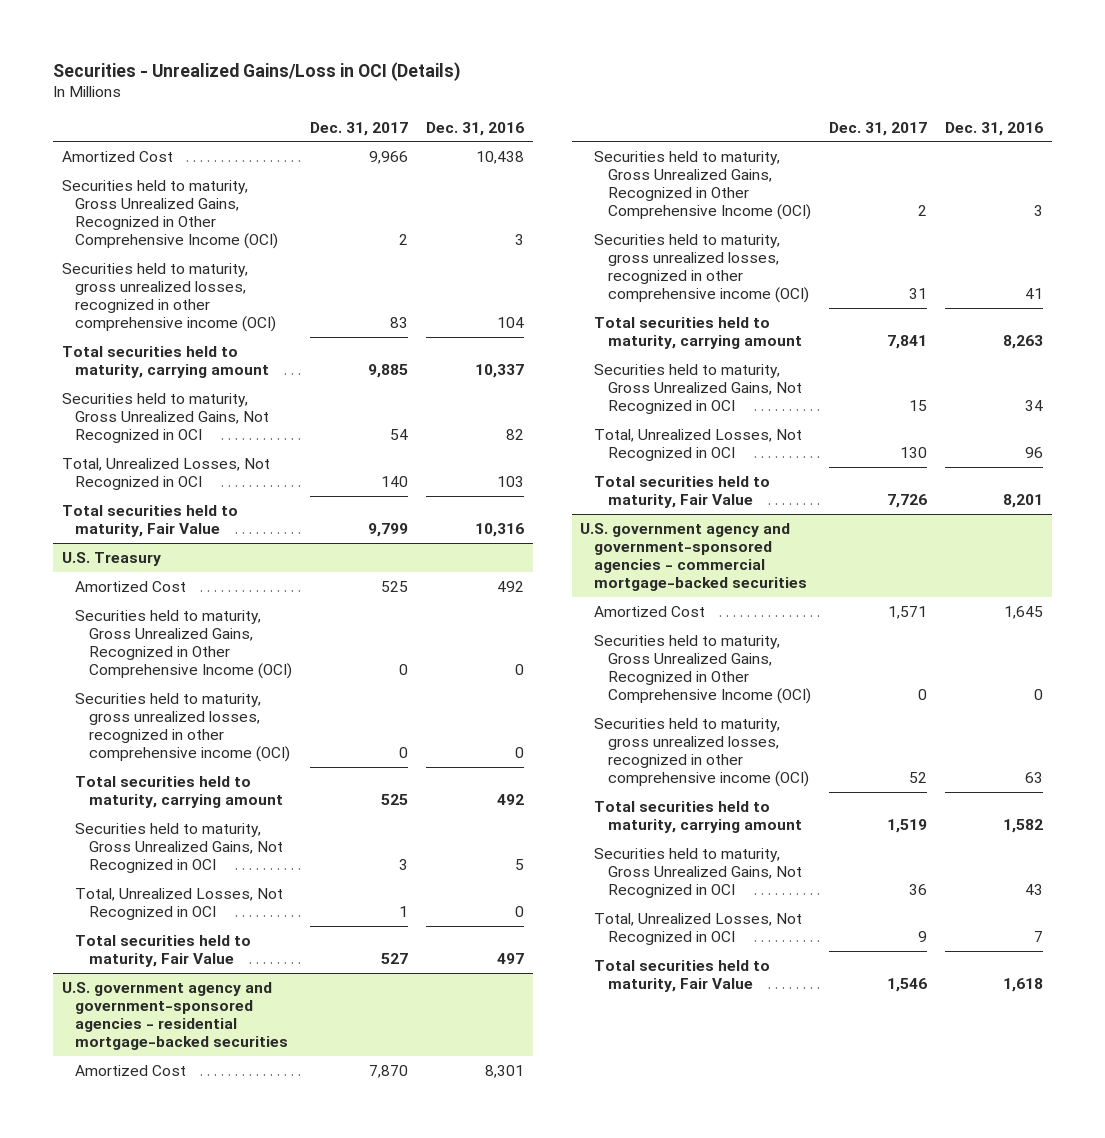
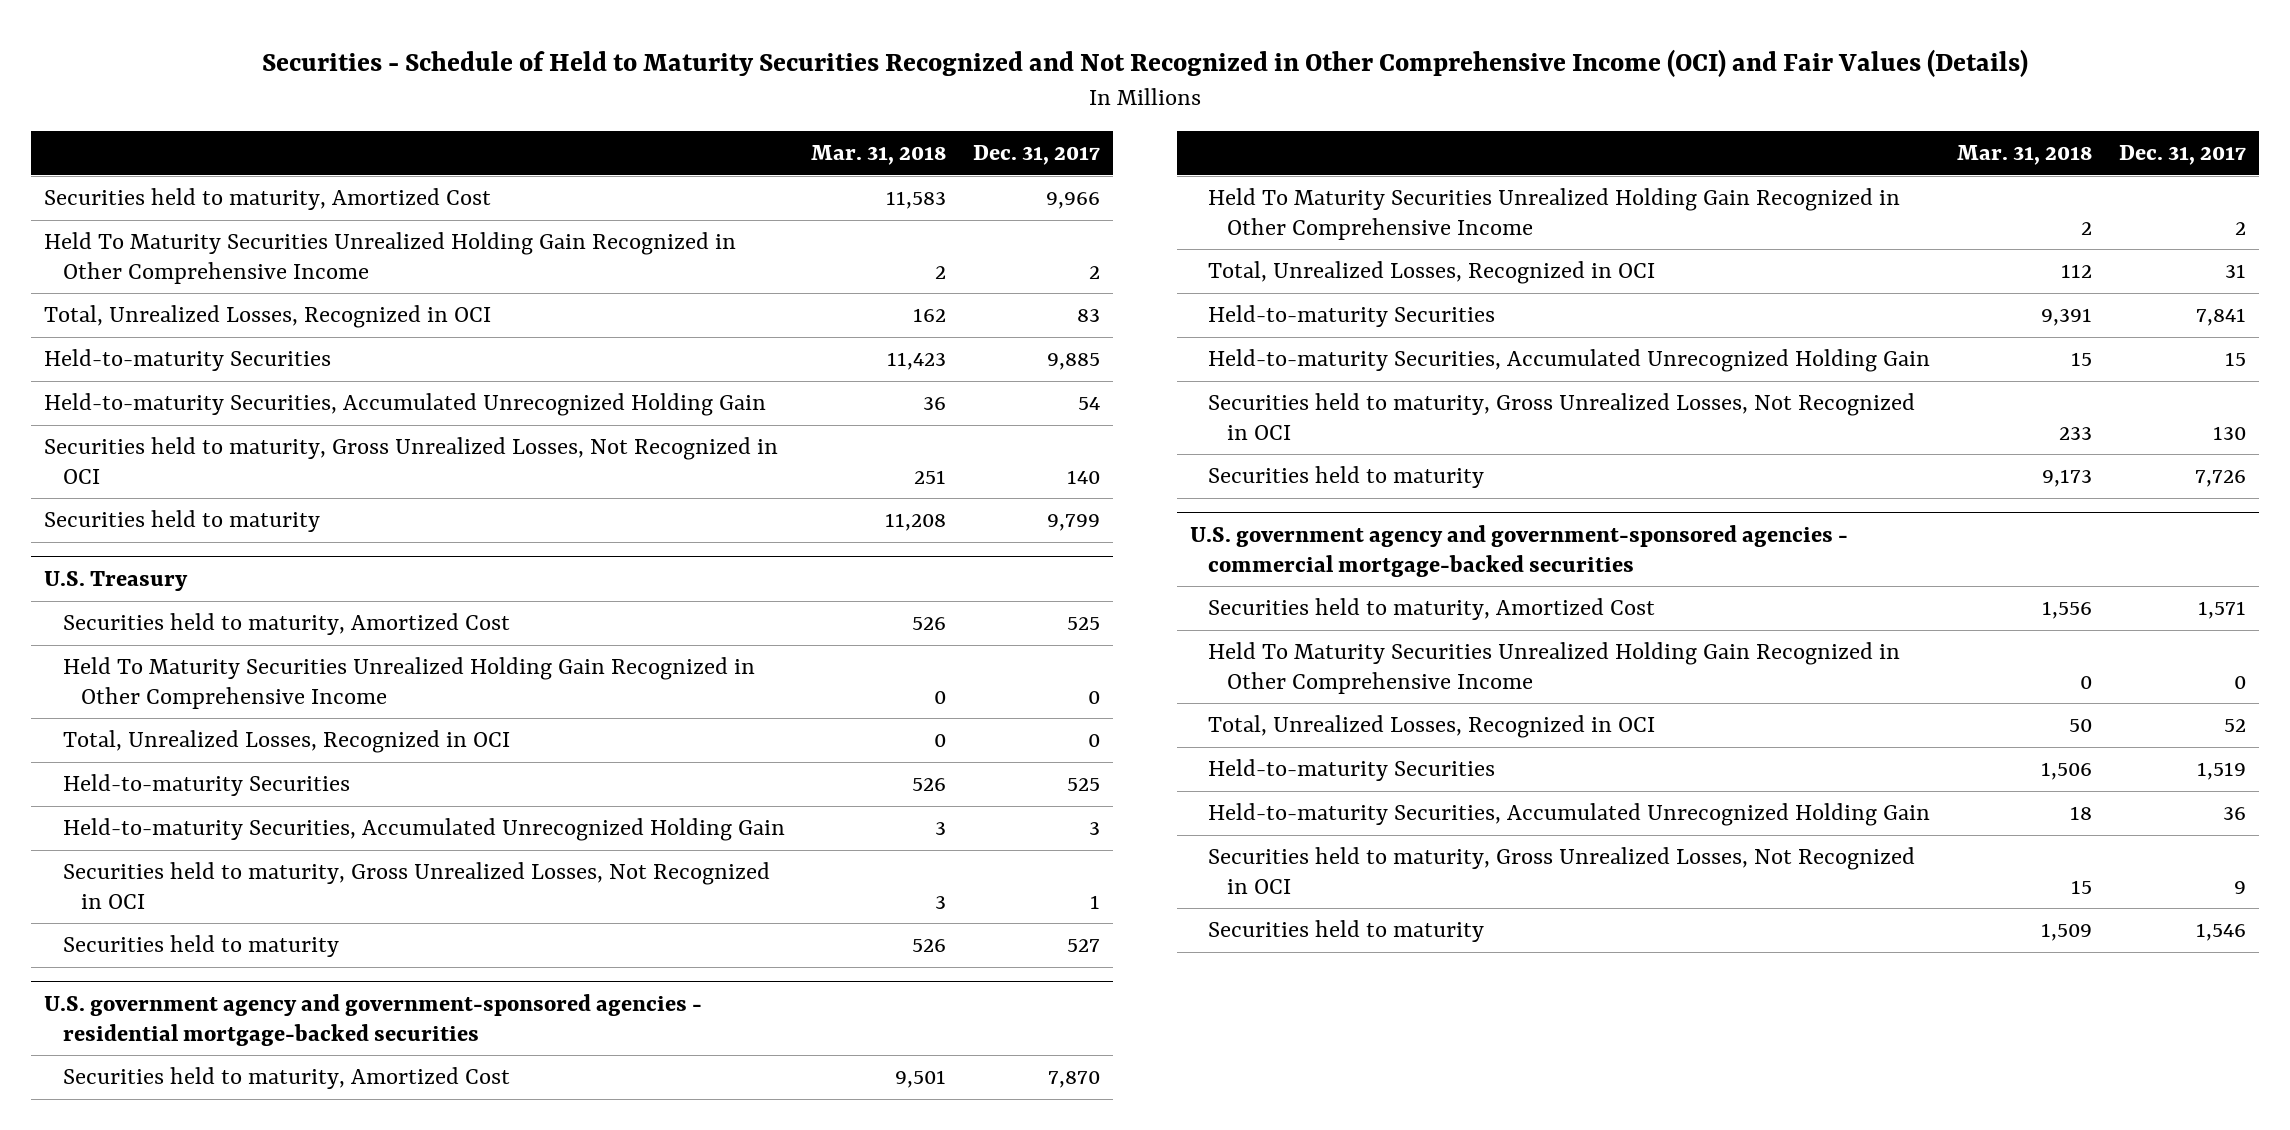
[52,61,461,81] Securities - Unrealized Gains/Loss in OCI (Details) -> [262,48,2029,77] Securities - Schedule of Held to Maturity Securities Recognized and Not Recognized in Other Comprehensive Income (OCI) and Fair Values (Details)
[426,121,525,136] Dec. 31, 2016 -> none
none -> [811,144,947,165] Mar. 31, 2018
[61,150,173,162] Amortized Cost -> [44,188,492,211] Securities held to maturity, Amortized Cost
[61,179,279,250] Securities held to maturity, Gross Unrealized Gains, Recognized in Other Comprehensive Income (OCI) -> [44,232,737,284] Held To Maturity Securities Unrealized Holding Gain Recognized in Other Comprehensive Income
[61,262,277,333] Securities held to maturity, gross unrealized losses, recognized in other comprehensive income (OCI) -> [44,305,492,329] Total, Unrealized Losses, Recognized in OCI
[61,345,270,378] Total securities held to maturity, carrying amount -> [44,349,332,372] Held-to-maturity Securities
[61,392,270,444] Securities held to maturity, Gross Unrealized Gains, Not Recognized in OCI -> [44,393,767,417] Held-to-maturity Securities, Accumulated Unrecognized Holding Gain
[61,457,270,490] Total, Unrealized Losses, Not Recognized in OCI -> [44,437,779,484] Securities held to maturity, Gross Unrealized Losses, Not Recognized in OCI
[61,504,238,537] Total securities held to maturity, Fair Value -> [44,510,321,533] Securities held to maturity
[75,580,187,592] Amortized Cost -> [62,613,510,636] Securities held to maturity, Amortized Cost
[75,609,293,680] Securities held to maturity, Gross Unrealized Gains, Recognized in Other Comprehensive Income (OCI) -> [62,657,755,709] Held To Maturity Securities Unrealized Holding Gain Recognized in Other Comprehensive Income
[75,692,291,763] Securities held to maturity, gross unrealized losses, recognized in other comprehensive income (OCI) -> [62,730,510,754] Total, Unrealized Losses, Recognized in OCI
[75,775,284,808] Total securities held to maturity, carrying amount -> [62,774,350,797] Held-to-maturity Securities
[75,822,284,874] Securities held to maturity, Gross Unrealized Gains, Not Recognized in OCI -> [62,818,785,842] Held-to-maturity Securities, Accumulated Unrecognized Holding Gain
[75,887,284,920] Total, Unrealized Losses, Not Recognized in OCI -> [62,862,770,909] Securities held to maturity, Gross Unrealized Losses, Not Recognized in OCI
[75,934,252,967] Total securities held to maturity, Fair Value -> [62,935,339,958] Securities held to maturity
[75,1064,187,1076] Amortized Cost -> [62,1067,510,1090] Securities held to maturity, Amortized Cost
[594,150,812,221] Securities held to maturity, Gross Unrealized Gains, Recognized in Other Comprehensive Income (OCI) -> [1208,188,1901,240] Held To Maturity Securities Unrealized Holding Gain Recognized in Other Comprehensive Income
[594,233,810,304] Securities held to maturity, gross unrealized losses, recognized in other comprehensive income (OCI) -> [1208,261,1656,285] Total, Unrealized Losses, Recognized in OCI
[594,316,803,349] Total securities held to maturity, carrying amount -> [1208,305,1496,328] Held-to-maturity Securities
[594,363,803,415] Securities held to maturity, Gross Unrealized Gains, Not Recognized in OCI -> [1208,349,1931,373] Held-to-maturity Securities, Accumulated Unrecognized Holding Gain
[594,428,803,461] Total, Unrealized Losses, Not Recognized in OCI -> [1208,393,1916,440] Securities held to maturity, Gross Unrealized Losses, Not Recognized in OCI
[594,475,771,508] Total securities held to maturity, Fair Value -> [1208,466,1485,489] Securities held to maturity
[594,605,706,617] Amortized Cost -> [1208,598,1656,621] Securities held to maturity, Amortized Cost
[594,634,812,705] Securities held to maturity, Gross Unrealized Gains, Recognized in Other Comprehensive Income (OCI) -> [1208,642,1901,694] Held To Maturity Securities Unrealized Holding Gain Recognized in Other Comprehensive Income
[594,717,810,788] Securities held to maturity, gross unrealized losses, recognized in other comprehensive income (OCI) -> [1208,715,1656,739] Total, Unrealized Losses, Recognized in OCI
[594,800,803,833] Total securities held to maturity, carrying amount -> [1208,759,1496,782] Held-to-maturity Securities
[594,847,803,899] Securities held to maturity, Gross Unrealized Gains, Not Recognized in OCI -> [1208,803,1931,827] Held-to-maturity Securities, Accumulated Unrecognized Holding Gain
[594,912,803,945] Total, Unrealized Losses, Not Recognized in OCI -> [1208,847,1916,894] Securities held to maturity, Gross Unrealized Losses, Not Recognized in OCI
[594,959,771,992] Total securities held to maturity, Fair Value -> [1208,920,1485,943] Securities held to maturity

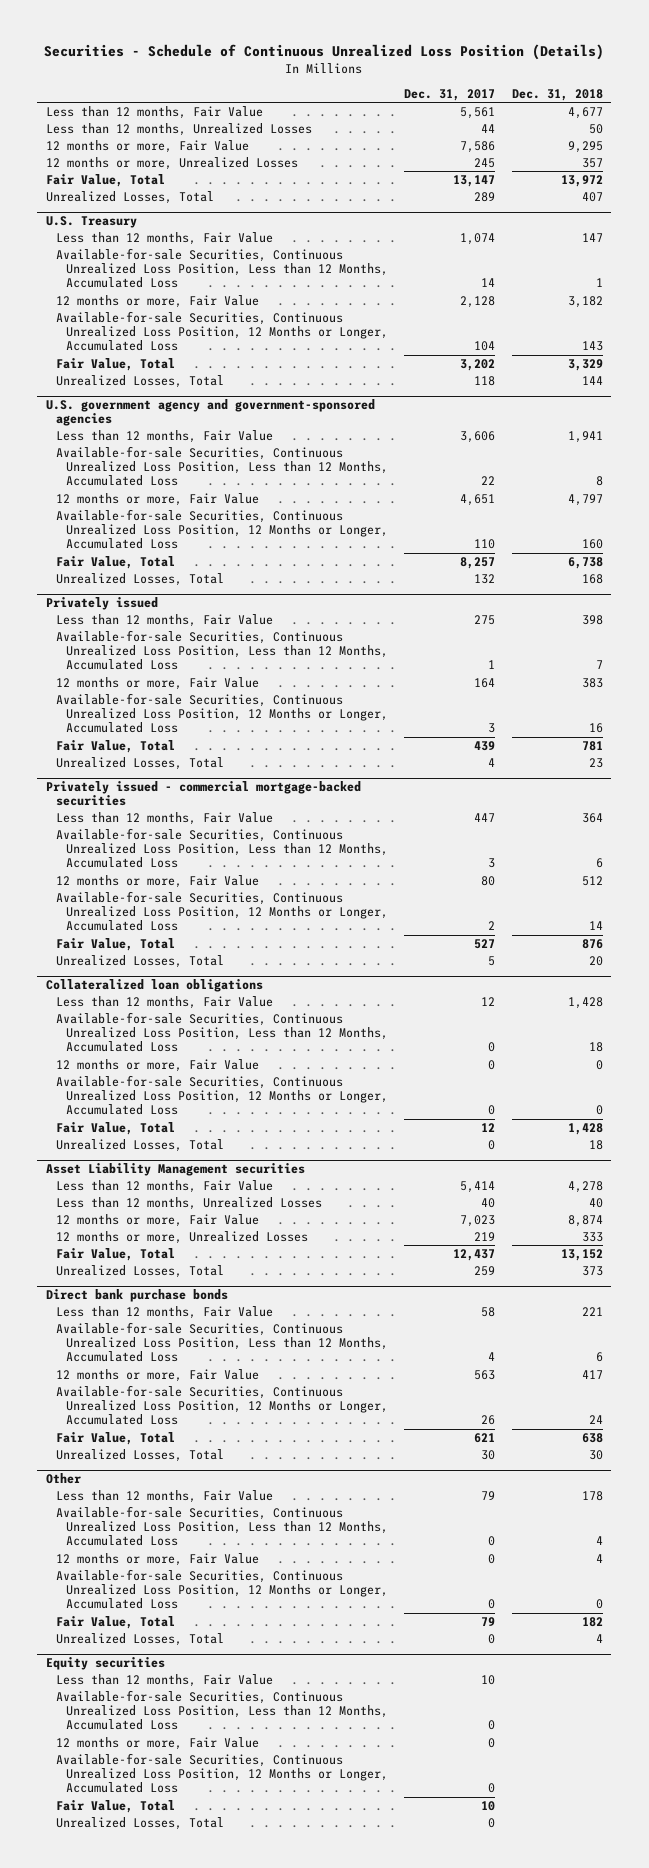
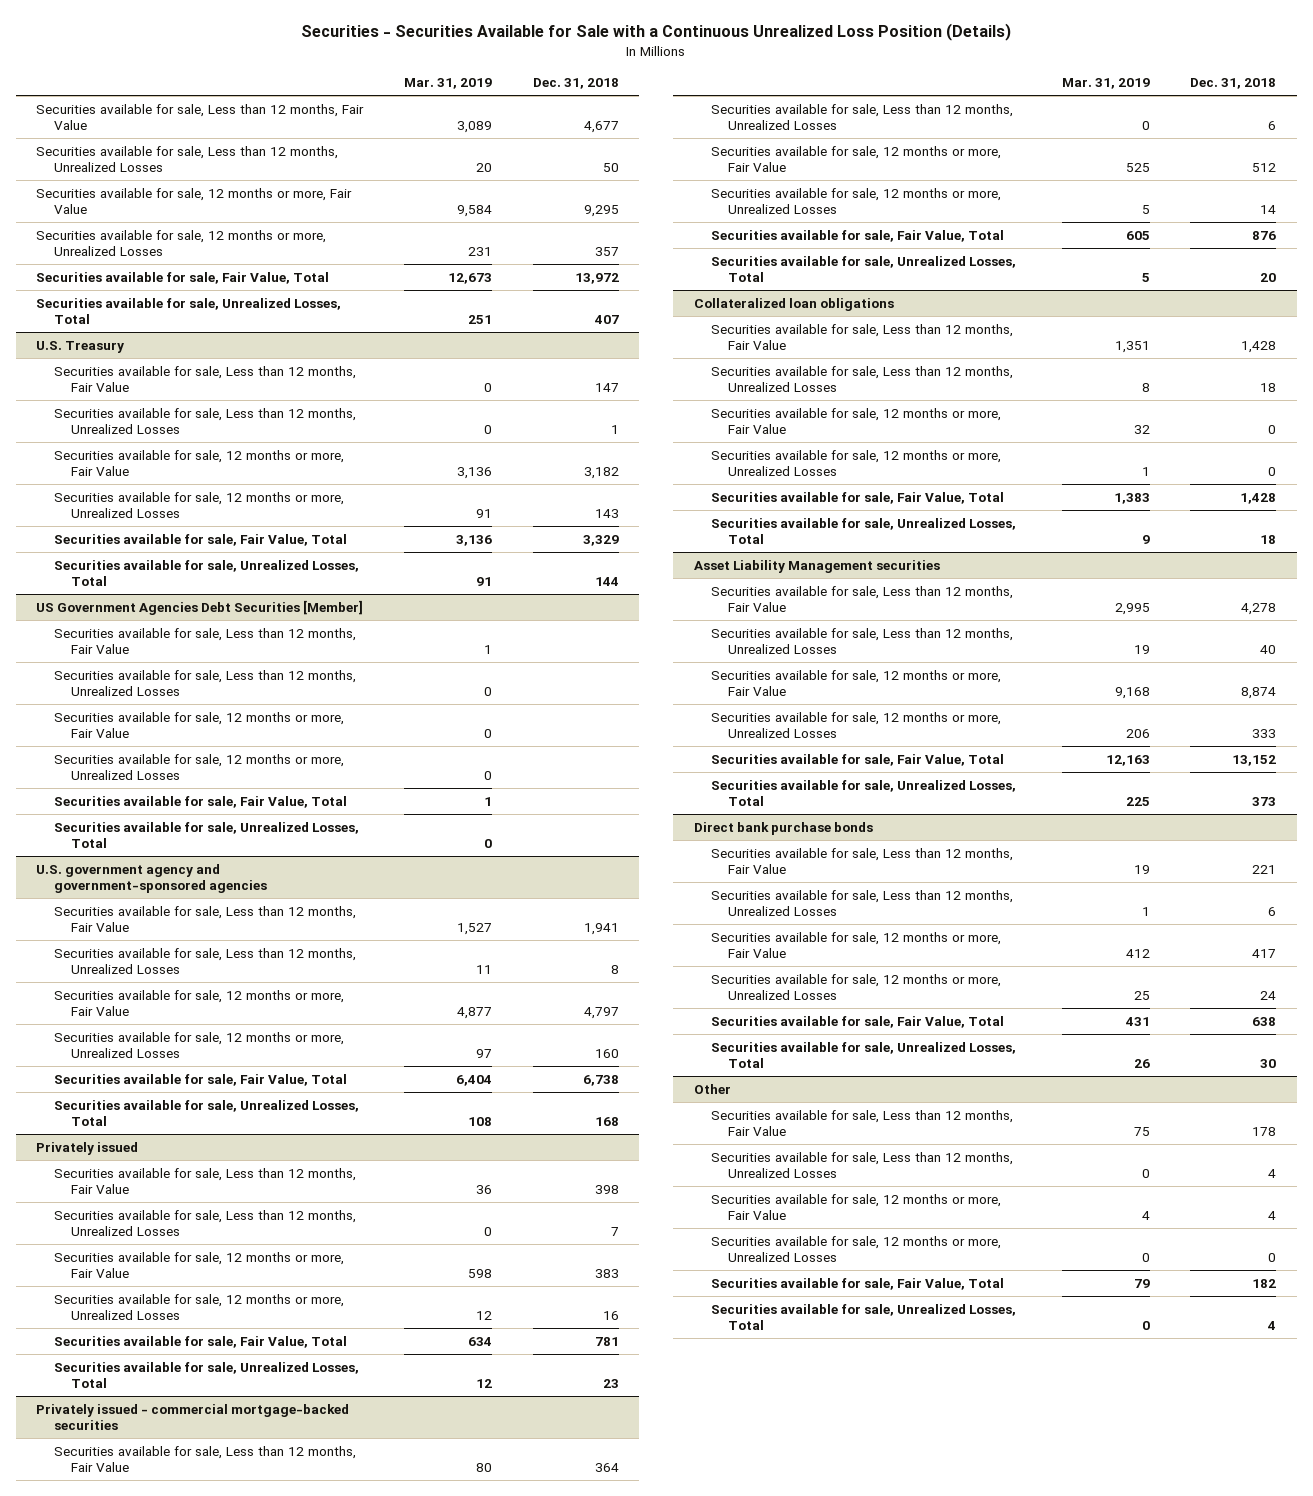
[44,44,605,61] Securities - Schedule of Continuous Unrealized Loss Position (Details) -> [301,23,1012,42] Securities - Securities Available for Sale with a Continuous Unrealized Loss Position (Details)
[404,88,496,101] Dec. 31, 2017 -> none
none -> [404,78,493,90] Mar. 31, 2019
[45,105,263,119] Less than 12 months, Fair Value -> [36,103,365,130] Securities available for sale, Less than 12 months, Fair Value
[45,122,312,136] Less than 12 months, Unrealized Losses -> [36,145,339,172] Securities available for sale, Less than 12 months, Unrealized Losses
[45,139,249,153] 12 months or more, Fair Value -> [36,187,353,214] Securities available for sale, 12 months or more, Fair Value
[45,156,298,170] 12 months or more, Unrealized Losses -> [36,229,327,256] Securities available for sale, 12 months or more, Unrealized Losses
[45,173,165,187] Fair Value, Total -> [36,271,330,284] Securities available for sale, Fair Value, Total
[45,190,214,204] Unrealized Losses, Total -> [36,297,342,324] Securities available for sale, Unrealized Losses, Total
[55,231,273,245] Less than 12 months, Fair Value -> [53,365,356,392] Securities available for sale, Less than 12 months, Fair Value
[55,247,388,289] Available-for-sale Securities, Continuous Unrealized Loss Position, Less than 12 Months, Accumulated Loss -> [53,407,356,434] Securities available for sale, Less than 12 months, Unrealized Losses
[55,294,259,308] 12 months or more, Fair Value -> [53,449,344,476] Securities available for sale, 12 months or more, Fair Value
[55,310,388,352] Available-for-sale Securities, Continuous Unrealized Loss Position, 12 Months or Longer, Accumulated Loss -> [53,491,344,518] Securities available for sale, 12 months or more, Unrealized Losses
[55,357,175,371] Fair Value, Total -> [53,533,347,546] Securities available for sale, Fair Value, Total
[55,374,224,388] Unrealized Losses, Total -> [53,559,359,586] Securities available for sale, Unrealized Losses, Total
none -> [36,599,364,615] US Government Agencies Debt Securities [Member]
none -> [53,627,356,654] Securities available for sale, Less than 12 months, Fair Value
none -> [53,669,356,696] Securities available for sale, Less than 12 months, Unrealized Losses
none -> [53,711,344,738] Securities available for sale, 12 months or more, Fair Value
none -> [53,753,344,780] Securities available for sale, 12 months or more, Unrealized Losses
none -> [53,795,347,808] Securities available for sale, Fair Value, Total
none -> [53,821,359,848] Securities available for sale, Unrealized Losses, Total
[55,429,273,443] Less than 12 months, Fair Value -> [53,905,356,932] Securities available for sale, Less than 12 months, Fair Value
[55,445,388,487] Available-for-sale Securities, Continuous Unrealized Loss Position, Less than 12 Months, Accumulated Loss -> [53,947,356,974] Securities available for sale, Less than 12 months, Unrealized Losses
[55,492,259,506] 12 months or more, Fair Value -> [53,989,344,1016] Securities available for sale, 12 months or more, Fair Value
[55,508,388,550] Available-for-sale Securities, Continuous Unrealized Loss Position, 12 Months or Longer, Accumulated Loss -> [53,1031,344,1058] Securities available for sale, 12 months or more, Unrealized Losses
[55,555,175,569] Fair Value, Total -> [53,1073,347,1086] Securities available for sale, Fair Value, Total
[55,572,224,586] Unrealized Losses, Total -> [53,1099,359,1126] Securities available for sale, Unrealized Losses, Total
[55,613,273,627] Less than 12 months, Fair Value -> [53,1167,356,1194] Securities available for sale, Less than 12 months, Fair Value
[55,629,388,671] Available-for-sale Securities, Continuous Unrealized Loss Position, Less than 12 Months, Accumulated Loss -> [53,1209,356,1236] Securities available for sale, Less than 12 months, Unrealized Losses
[55,676,259,690] 12 months or more, Fair Value -> [53,1251,344,1278] Securities available for sale, 12 months or more, Fair Value
[55,692,388,734] Available-for-sale Securities, Continuous Unrealized Loss Position, 12 Months or Longer, Accumulated Loss -> [53,1293,344,1320] Securities available for sale, 12 months or more, Unrealized Losses
[55,739,175,753] Fair Value, Total -> [53,1335,347,1348] Securities available for sale, Fair Value, Total
[55,756,224,770] Unrealized Losses, Total -> [53,1361,359,1388] Securities available for sale, Unrealized Losses, Total
[55,811,273,825] Less than 12 months, Fair Value -> [53,1445,356,1472] Securities available for sale, Less than 12 months, Fair Value
[55,827,388,869] Available-for-sale Securities, Continuous Unrealized Loss Position, Less than 12 Months, Accumulated Loss -> [711,103,1014,130] Securities available for sale, Less than 12 months, Unrealized Losses
[55,874,259,888] 12 months or more, Fair Value -> [711,145,1002,172] Securities available for sale, 12 months or more, Fair Value
[55,890,388,932] Available-for-sale Securities, Continuous Unrealized Loss Position, 12 Months or Longer, Accumulated Loss -> [711,187,1002,214] Securities available for sale, 12 months or more, Unrealized Losses
[55,937,175,951] Fair Value, Total -> [711,229,1005,242] Securities available for sale, Fair Value, Total
[55,954,224,968] Unrealized Losses, Total -> [711,255,1017,282] Securities available for sale, Unrealized Losses, Total
[55,995,273,1009] Less than 12 months, Fair Value -> [711,323,1014,350] Securities available for sale, Less than 12 months, Fair Value
[55,1011,388,1053] Available-for-sale Securities, Continuous Unrealized Loss Position, Less than 12 Months, Accumulated Loss -> [711,365,1014,392] Securities available for sale, Less than 12 months, Unrealized Losses
[55,1058,259,1072] 12 months or more, Fair Value -> [711,407,1002,434] Securities available for sale, 12 months or more, Fair Value
[55,1074,388,1116] Available-for-sale Securities, Continuous Unrealized Loss Position, 12 Months or Longer, Accumulated Loss -> [711,449,1002,476] Securities available for sale, 12 months or more, Unrealized Losses
[55,1121,175,1135] Fair Value, Total -> [711,491,1005,504] Securities available for sale, Fair Value, Total
[55,1138,224,1152] Unrealized Losses, Total -> [711,517,1017,544] Securities available for sale, Unrealized Losses, Total
[55,1179,273,1193] Less than 12 months, Fair Value -> [711,585,1014,612] Securities available for sale, Less than 12 months, Fair Value
[55,1196,322,1210] Less than 12 months, Unrealized Losses -> [711,627,1014,654] Securities available for sale, Less than 12 months, Unrealized Losses
[55,1213,259,1227] 12 months or more, Fair Value -> [711,669,1002,696] Securities available for sale, 12 months or more, Fair Value
[55,1230,308,1244] 12 months or more, Unrealized Losses -> [711,711,1002,738] Securities available for sale, 12 months or more, Unrealized Losses
[55,1247,175,1261] Fair Value, Total -> [711,753,1005,766] Securities available for sale, Fair Value, Total
[55,1264,224,1278] Unrealized Losses, Total -> [711,779,1017,806] Securities available for sale, Unrealized Losses, Total
[55,1305,273,1319] Less than 12 months, Fair Value -> [711,847,1014,874] Securities available for sale, Less than 12 months, Fair Value
[55,1321,388,1363] Available-for-sale Securities, Continuous Unrealized Loss Position, Less than 12 Months, Accumulated Loss -> [711,889,1014,916] Securities available for sale, Less than 12 months, Unrealized Losses
[55,1368,259,1382] 12 months or more, Fair Value -> [711,931,1002,958] Securities available for sale, 12 months or more, Fair Value
[55,1384,388,1426] Available-for-sale Securities, Continuous Unrealized Loss Position, 12 Months or Longer, Accumulated Loss -> [711,973,1002,1000] Securities available for sale, 12 months or more, Unrealized Losses
[55,1431,175,1445] Fair Value, Total -> [711,1015,1005,1028] Securities available for sale, Fair Value, Total
[55,1448,224,1462] Unrealized Losses, Total -> [711,1041,1017,1068] Securities available for sale, Unrealized Losses, Total
[45,1656,165,1670] Equity securities -> none
[55,1673,273,1687] Less than 12 months, Fair Value -> none
[55,1689,388,1731] Available-for-sale Securities, Continuous Unrealized Loss Position, Less than 12 Months, Accumulated Loss -> none
[55,1736,259,1750] 12 months or more, Fair Value -> none
[55,1752,388,1794] Available-for-sale Securities, Continuous Unrealized Loss Position, 12 Months or Longer, Accumulated Loss -> none
[55,1799,175,1813] Fair Value, Total -> none
[55,1816,224,1830] Unrealized Losses, Total -> none
[55,1489,273,1503] Less than 12 months, Fair Value -> [711,1109,1014,1136] Securities available for sale, Less than 12 months, Fair Value
[55,1505,388,1547] Available-for-sale Securities, Continuous Unrealized Loss Position, Less than 12 Months, Accumulated Loss -> [711,1151,1014,1178] Securities available for sale, Less than 12 months, Unrealized Losses
[55,1552,259,1566] 12 months or more, Fair Value -> [711,1193,1002,1220] Securities available for sale, 12 months or more, Fair Value
[55,1568,388,1610] Available-for-sale Securities, Continuous Unrealized Loss Position, 12 Months or Longer, Accumulated Loss -> [711,1235,1002,1262] Securities available for sale, 12 months or more, Unrealized Losses
[55,1615,175,1629] Fair Value, Total -> [711,1277,1005,1290] Securities available for sale, Fair Value, Total
[55,1632,224,1646] Unrealized Losses, Total -> [711,1303,1017,1330] Securities available for sale, Unrealized Losses, Total

